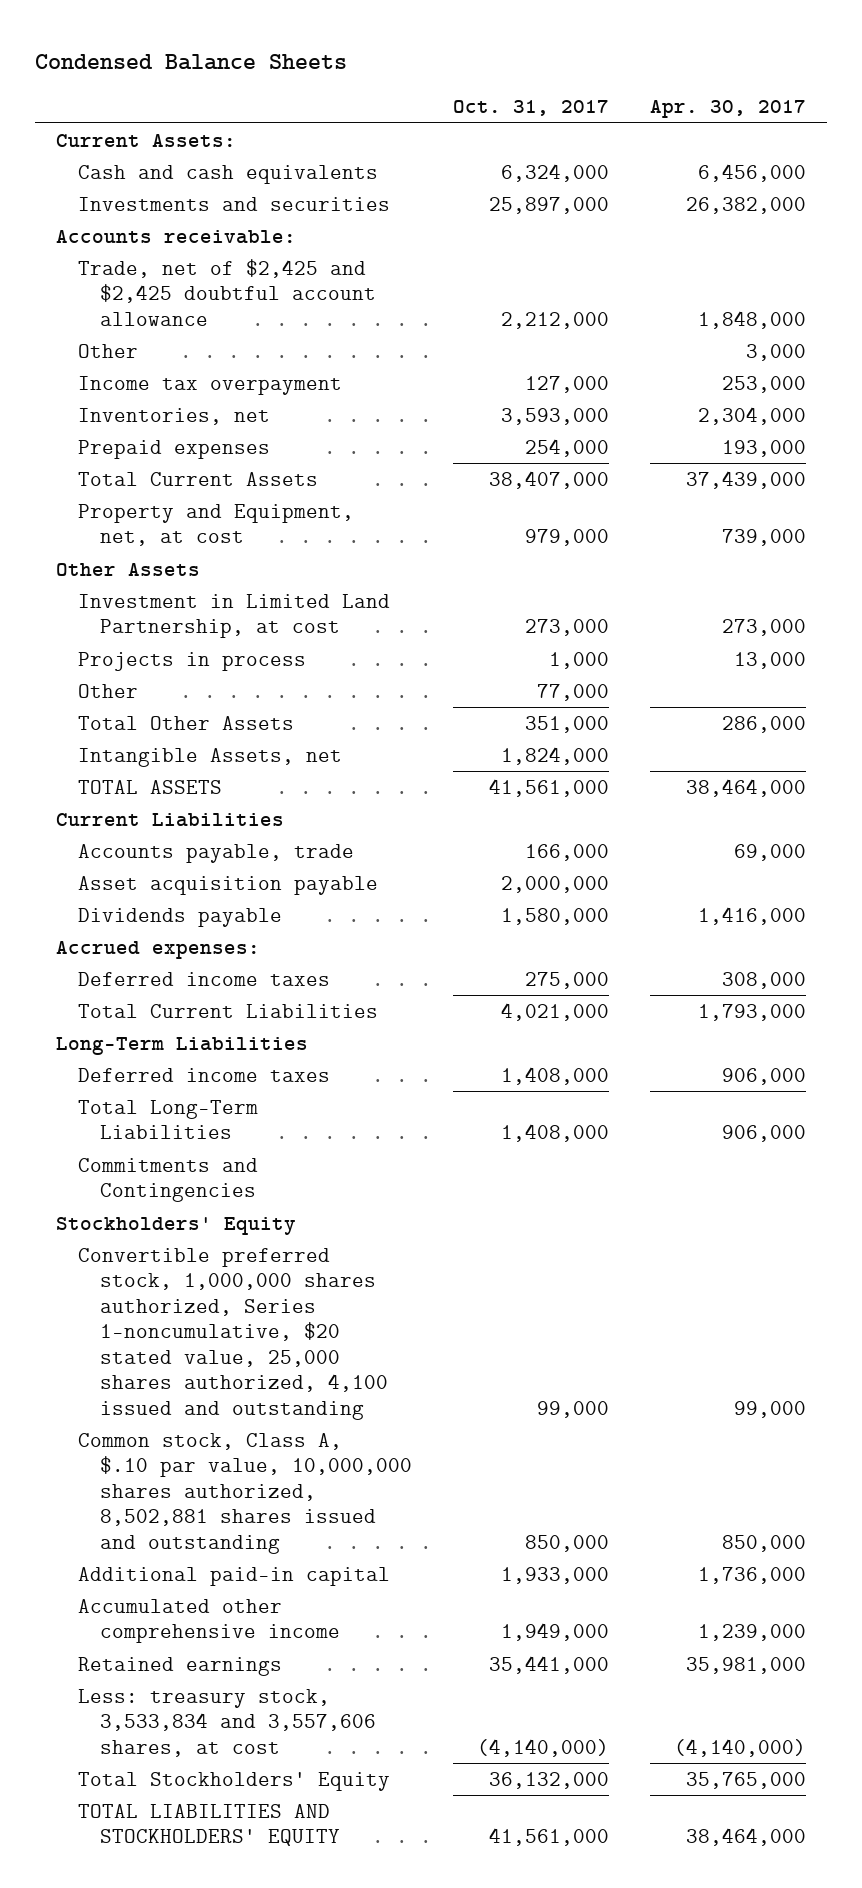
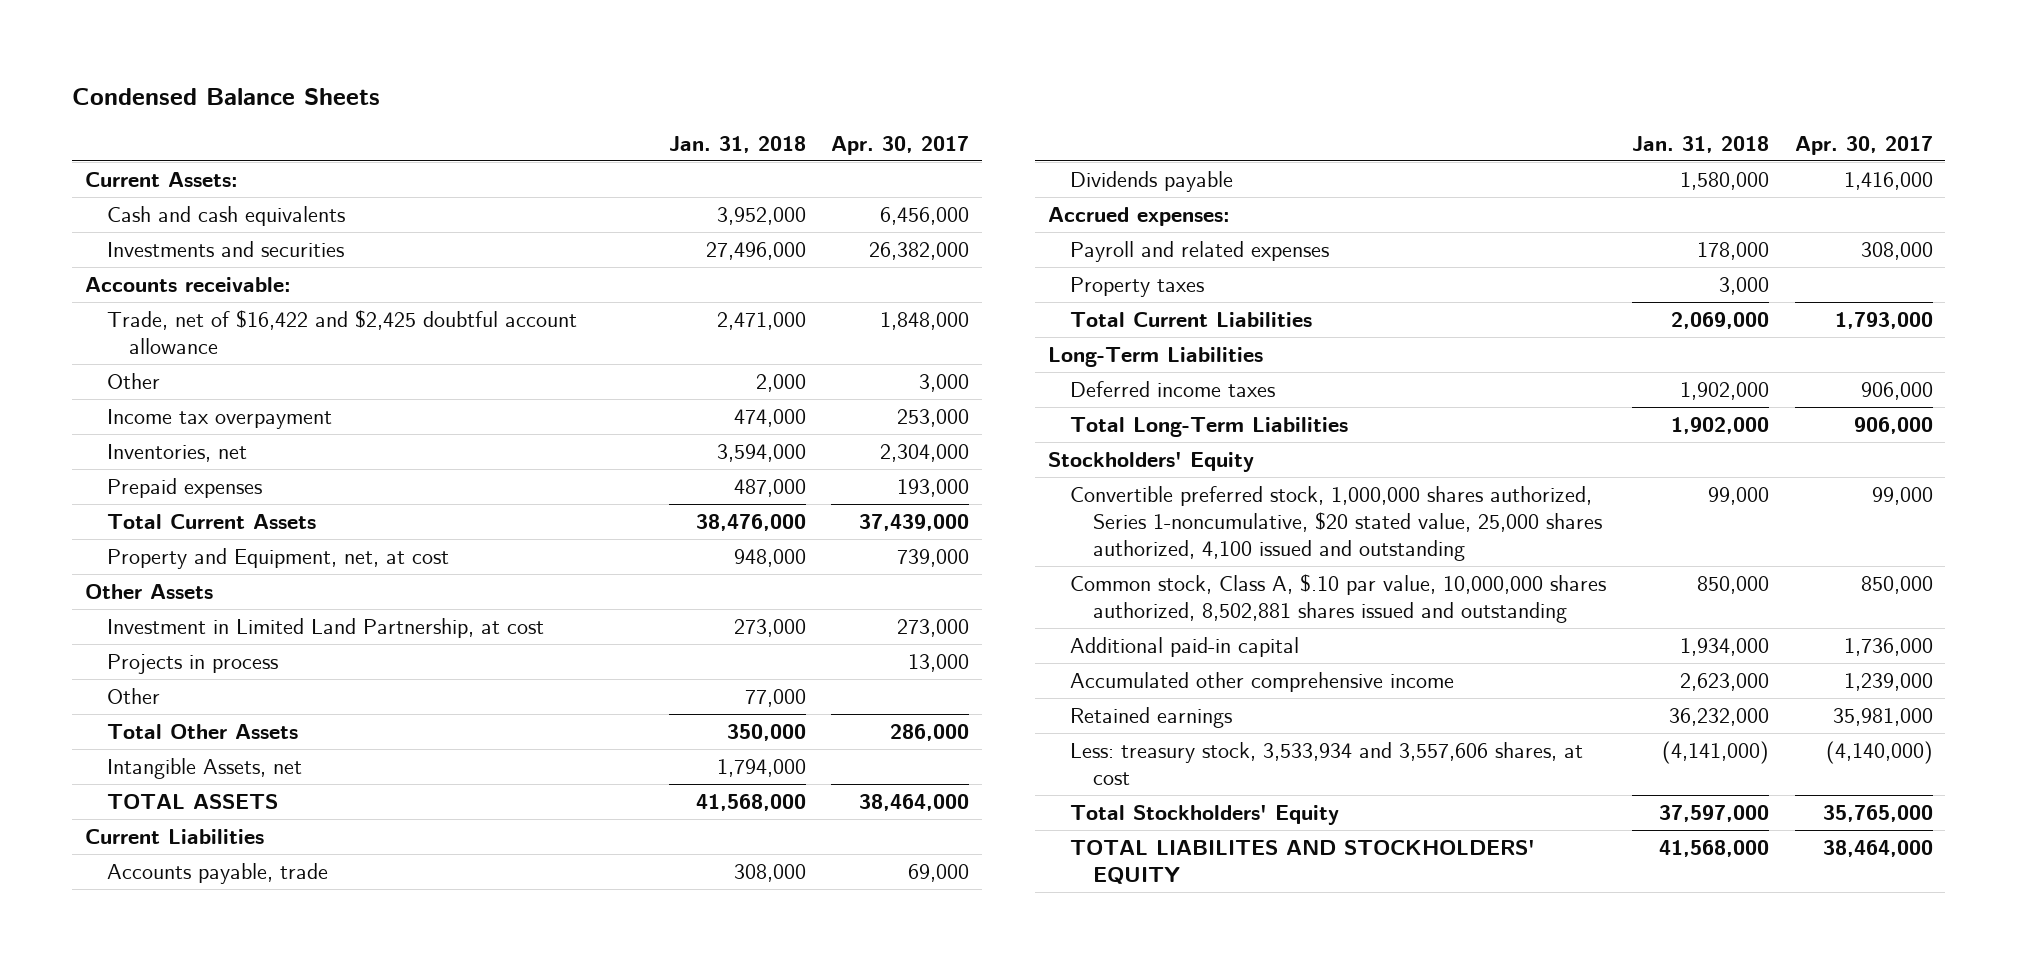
[453,99,610,116] Oct. 31, 2017 -> none
none -> [668,135,806,153] Jan. 31, 2018
[77,258,376,326] Trade, net of $2,425 and $2,425 doubtful account allowance -> [107,309,578,355] Trade, net of $16,422 and $2,425 doubtful account allowance
[77,875,378,895] Asset acquisition payable -> none
[77,971,330,986] Deferred income taxes -> none
none -> [1070,240,1330,262] Payroll and related expenses
none -> [1070,276,1205,297] Property taxes
[77,1157,258,1203] Commitments and Contingencies -> none
[77,1688,376,1757] Less: treasury stock, 3,533,834 and 3,557,606 shares, at cost -> [1070,741,1584,786] Less: treasury stock, 3,533,934 and 3,557,606 shares, at cost
[77,1803,340,1847] TOTAL LIABILITIES AND STOCKHOLDERS' EQUITY -> [1070,839,1536,885] TOTAL LIABILITES AND STOCKHOLDERS' EQUITY

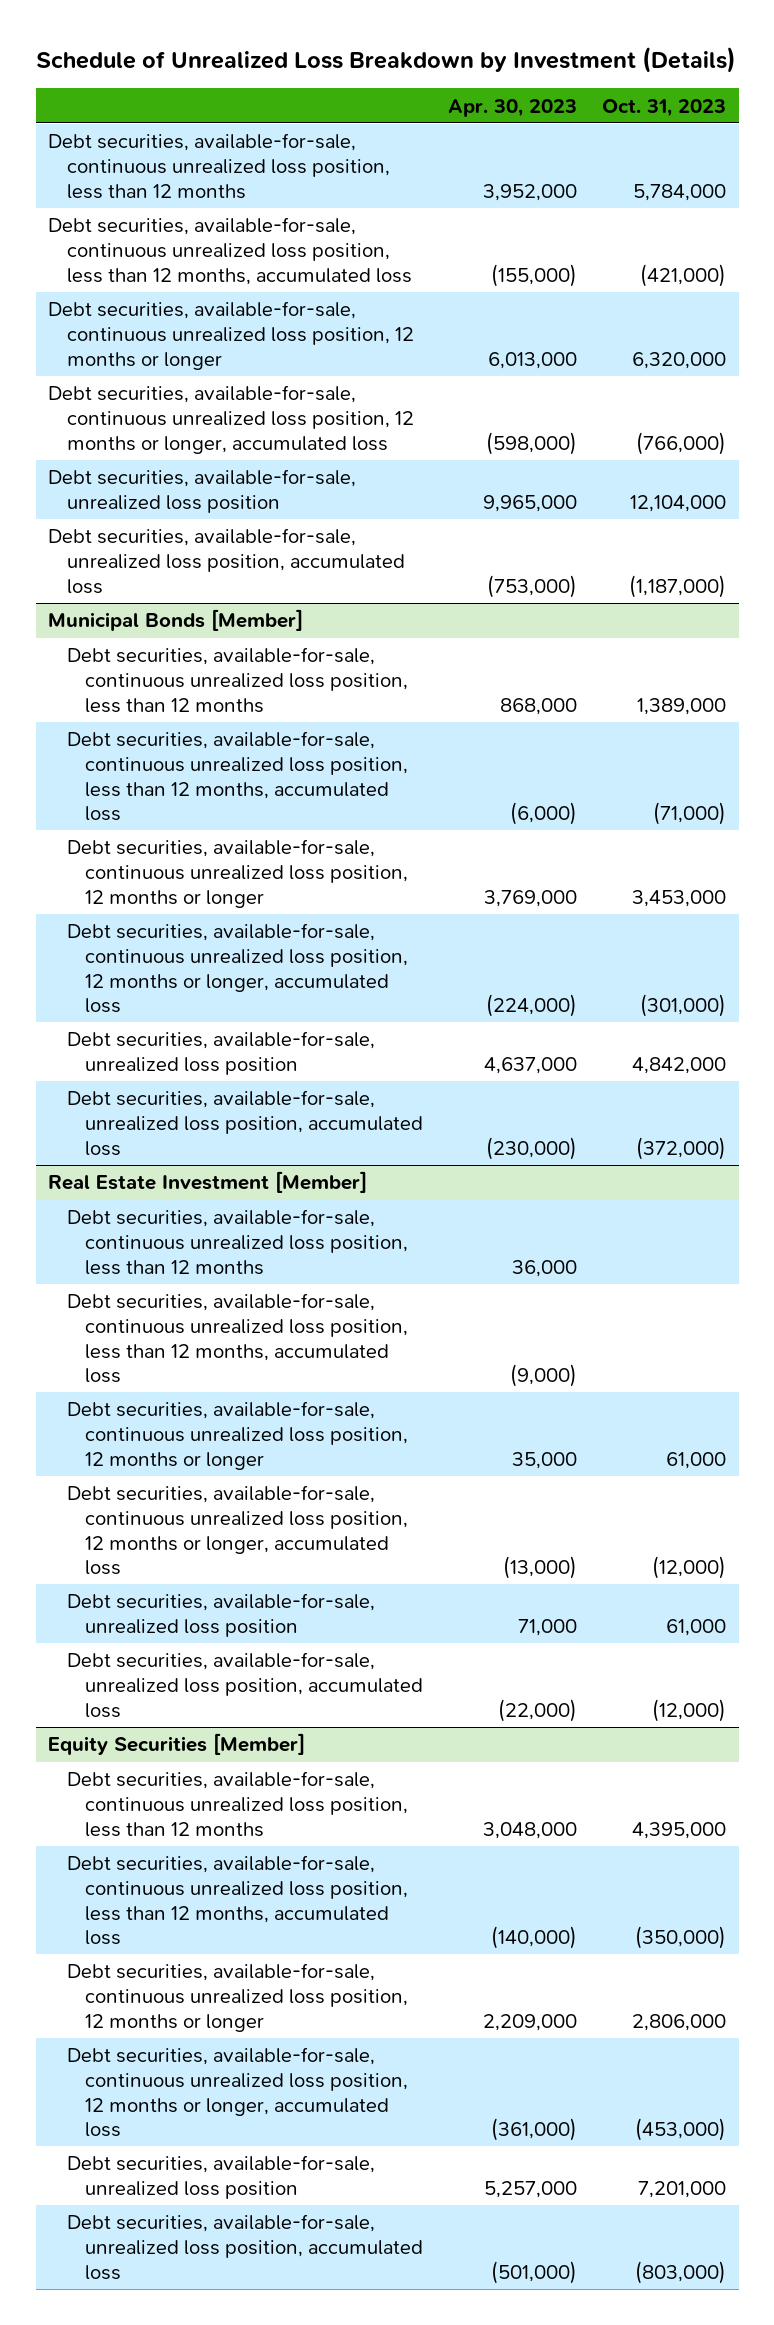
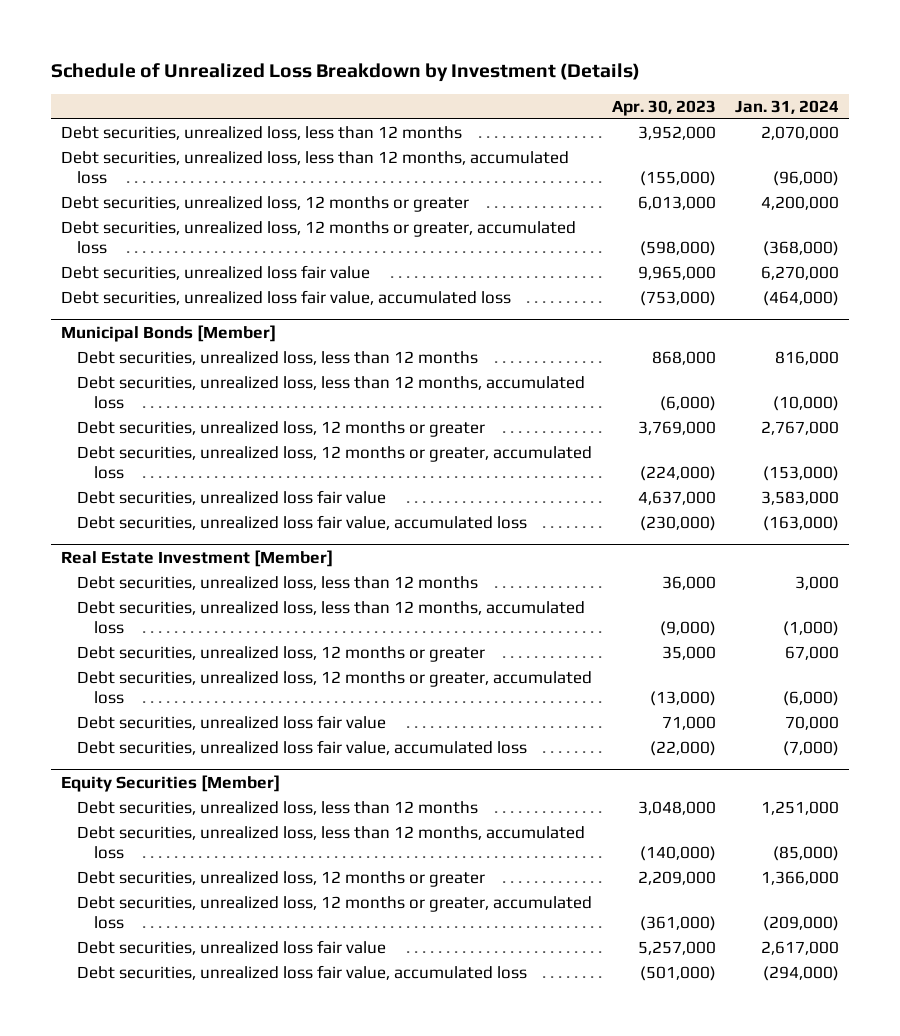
[602,98,727,117] Oct. 31, 2023 -> none
none -> [734,99,839,114] Jan. 31, 2024
[48,133,390,199] Debt securities, available-for-sale, continuous unrealized loss position, less than 12 months -> [60,125,462,140] Debt securities, unrealized loss, less than 12 months
[48,217,412,285] Debt securities, available-for-sale, continuous unrealized loss position, less than 12 months, accumulated loss -> [60,150,569,184] Debt securities, unrealized loss, less than 12 months, accumulated loss
[48,301,414,370] Debt securities, available-for-sale, continuous unrealized loss position, 12 months or longer -> [60,195,469,212] Debt securities, unrealized loss, 12 months or greater
[48,385,414,454] Debt securities, available-for-sale, continuous unrealized loss position, 12 months or longer, accumulated loss -> [60,220,576,254] Debt securities, unrealized loss, 12 months or greater, accumulated loss
[48,469,357,513] Debt securities, available-for-sale, unrealized loss position -> [60,264,370,280] Debt securities, unrealized loss fair value
[48,528,405,594] Debt securities, available-for-sale, unrealized loss position, accumulated loss -> [60,289,511,305] Debt securities, unrealized loss fair value, accumulated loss
[66,647,409,713] Debt securities, available-for-sale, continuous unrealized loss position, less than 12 months -> [77,350,479,365] Debt securities, unrealized loss, less than 12 months
[66,731,409,822] Debt securities, available-for-sale, continuous unrealized loss position, less than 12 months, accumulated loss -> [77,375,586,409] Debt securities, unrealized loss, less than 12 months, accumulated loss
[66,839,409,908] Debt securities, available-for-sale, continuous unrealized loss position, 12 months or longer -> [77,420,486,437] Debt securities, unrealized loss, 12 months or greater
[66,923,409,1014] Debt securities, available-for-sale, continuous unrealized loss position, 12 months or longer, accumulated loss -> [77,445,593,479] Debt securities, unrealized loss, 12 months or greater, accumulated loss
[66,1031,375,1075] Debt securities, available-for-sale, unrealized loss position -> [77,489,387,505] Debt securities, unrealized loss fair value
[66,1090,424,1156] Debt securities, available-for-sale, unrealized loss position, accumulated loss -> [77,514,528,530] Debt securities, unrealized loss fair value, accumulated loss
[66,1209,409,1275] Debt securities, available-for-sale, continuous unrealized loss position, less than 12 months -> [77,575,479,590] Debt securities, unrealized loss, less than 12 months
[66,1293,409,1384] Debt securities, available-for-sale, continuous unrealized loss position, less than 12 months, accumulated loss -> [77,600,586,634] Debt securities, unrealized loss, less than 12 months, accumulated loss
[66,1401,409,1470] Debt securities, available-for-sale, continuous unrealized loss position, 12 months or longer -> [77,645,486,662] Debt securities, unrealized loss, 12 months or greater
[66,1485,409,1576] Debt securities, available-for-sale, continuous unrealized loss position, 12 months or longer, accumulated loss -> [77,670,593,704] Debt securities, unrealized loss, 12 months or greater, accumulated loss
[66,1593,375,1637] Debt securities, available-for-sale, unrealized loss position -> [77,714,387,730] Debt securities, unrealized loss fair value
[66,1652,424,1718] Debt securities, available-for-sale, unrealized loss position, accumulated loss -> [77,739,528,755] Debt securities, unrealized loss fair value, accumulated loss
[66,1771,409,1837] Debt securities, available-for-sale, continuous unrealized loss position, less than 12 months -> [77,800,479,815] Debt securities, unrealized loss, less than 12 months
[66,1855,409,1946] Debt securities, available-for-sale, continuous unrealized loss position, less than 12 months, accumulated loss -> [77,825,586,859] Debt securities, unrealized loss, less than 12 months, accumulated loss
[66,1963,409,2032] Debt securities, available-for-sale, continuous unrealized loss position, 12 months or longer -> [77,870,486,887] Debt securities, unrealized loss, 12 months or greater
[66,2047,409,2138] Debt securities, available-for-sale, continuous unrealized loss position, 12 months or longer, accumulated loss -> [77,895,593,929] Debt securities, unrealized loss, 12 months or greater, accumulated loss
[66,2155,375,2199] Debt securities, available-for-sale, unrealized loss position -> [77,939,387,955] Debt securities, unrealized loss fair value
[66,2214,424,2280] Debt securities, available-for-sale, unrealized loss position, accumulated loss -> [77,964,528,980] Debt securities, unrealized loss fair value, accumulated loss

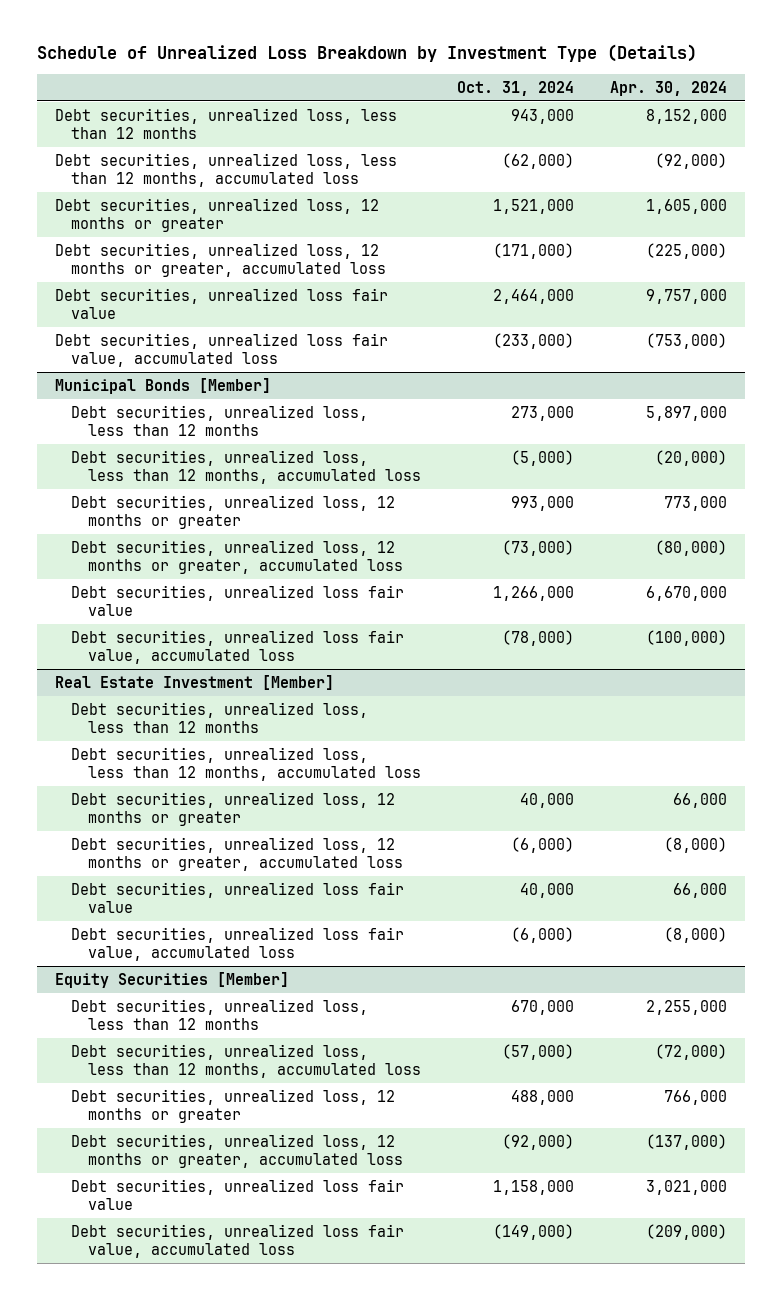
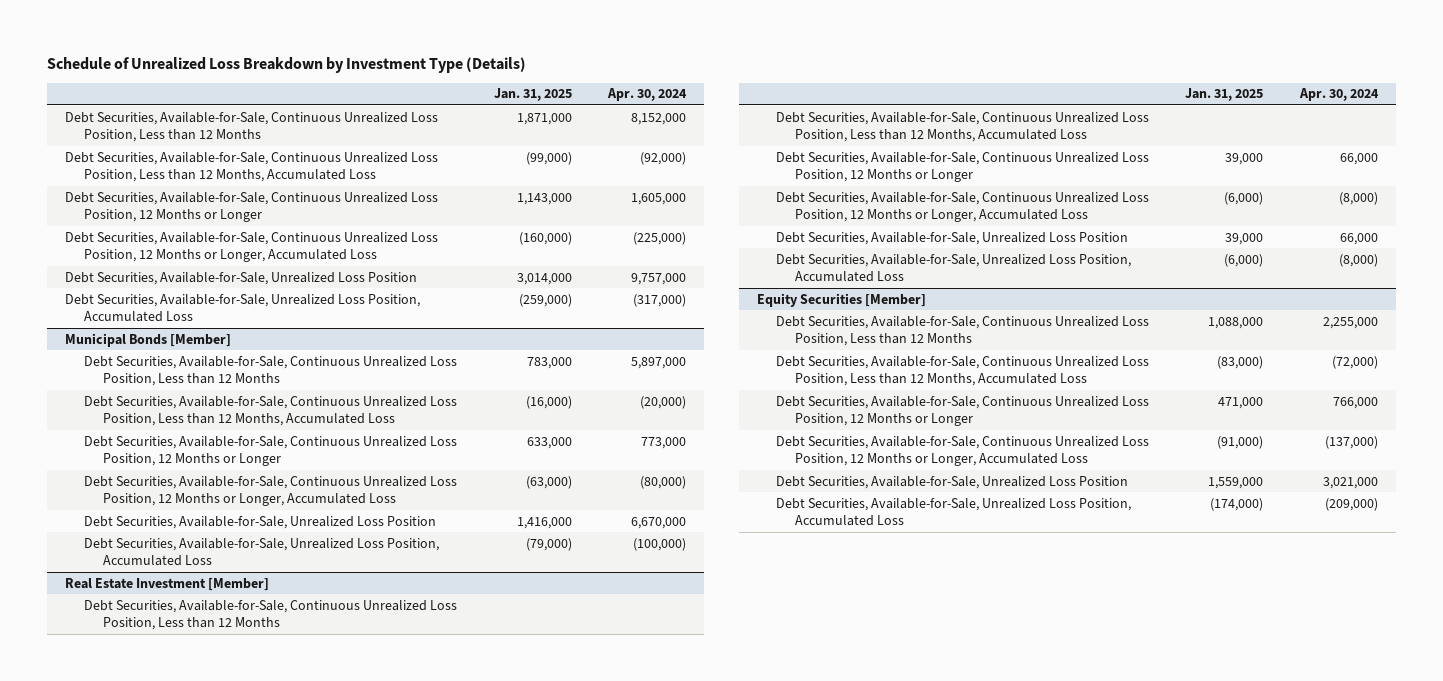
[456,80,574,96] Oct. 31, 2024 -> none
none -> [493,88,572,102] Jan. 31, 2025
[54,107,397,139] Debt securities, unrealized loss, less than 12 months -> [65,111,439,143] Debt Securities, Available-for-Sale, Continuous Unrealized Loss Position, Less than 12 Months
[54,152,397,187] Debt securities, unrealized loss, less than 12 months, accumulated loss -> [65,151,439,183] Debt Securities, Available-for-Sale, Continuous Unrealized Loss Position, Less than 12 Months, Accumulated Loss
[54,197,379,232] Debt securities, unrealized loss, 12 months or greater -> [65,191,439,223] Debt Securities, Available-for-Sale, Continuous Unrealized Loss Position, 12 Months or Longer
[54,242,387,277] Debt securities, unrealized loss, 12 months or greater, accumulated loss -> [65,231,439,263] Debt Securities, Available-for-Sale, Continuous Unrealized Loss Position, 12 Months or Longer, Accumulated Loss
[54,287,388,319] Debt securities, unrealized loss fair value -> [65,271,418,285] Debt Securities, Available-for-Sale, Unrealized Loss Position
[54,332,388,367] Debt securities, unrealized loss fair value, accumulated loss -> [65,293,421,323] Debt Securities, Available-for-Sale, Unrealized Loss Position, Accumulated Loss
[645,332,727,349] (753,000) -> [632,293,686,307] (317,000)
[71,404,369,436] Debt securities, unrealized loss, less than 12 months -> [84,355,458,387] Debt Securities, Available-for-Sale, Continuous Unrealized Loss Position, Less than 12 Months
[71,449,421,484] Debt securities, unrealized loss, less than 12 months, accumulated loss -> [84,395,458,427] Debt Securities, Available-for-Sale, Continuous Unrealized Loss Position, Less than 12 Months, Accumulated Loss
[71,494,396,529] Debt securities, unrealized loss, 12 months or greater -> [84,435,458,467] Debt Securities, Available-for-Sale, Continuous Unrealized Loss Position, 12 Months or Longer
[71,539,403,574] Debt securities, unrealized loss, 12 months or greater, accumulated loss -> [84,475,458,507] Debt Securities, Available-for-Sale, Continuous Unrealized Loss Position, 12 Months or Longer, Accumulated Loss
[71,584,405,616] Debt securities, unrealized loss fair value -> [84,515,437,529] Debt Securities, Available-for-Sale, Unrealized Loss Position
[71,629,405,664] Debt securities, unrealized loss fair value, accumulated loss -> [84,537,440,567] Debt Securities, Available-for-Sale, Unrealized Loss Position, Accumulated Loss
[71,701,369,733] Debt securities, unrealized loss, less than 12 months -> [84,599,458,631] Debt Securities, Available-for-Sale, Continuous Unrealized Loss Position, Less than 12 Months
[71,746,421,781] Debt securities, unrealized loss, less than 12 months, accumulated loss -> [776,111,1150,143] Debt Securities, Available-for-Sale, Continuous Unrealized Loss Position, Less than 12 Months, Accumulated Loss
[71,791,396,826] Debt securities, unrealized loss, 12 months or greater -> [776,151,1150,183] Debt Securities, Available-for-Sale, Continuous Unrealized Loss Position, 12 Months or Longer
[71,836,403,871] Debt securities, unrealized loss, 12 months or greater, accumulated loss -> [776,191,1150,223] Debt Securities, Available-for-Sale, Continuous Unrealized Loss Position, 12 Months or Longer, Accumulated Loss
[71,881,405,913] Debt securities, unrealized loss fair value -> [776,231,1129,245] Debt Securities, Available-for-Sale, Unrealized Loss Position
[71,926,405,961] Debt securities, unrealized loss fair value, accumulated loss -> [776,253,1132,283] Debt Securities, Available-for-Sale, Unrealized Loss Position, Accumulated Loss
[71,998,369,1030] Debt securities, unrealized loss, less than 12 months -> [776,315,1150,347] Debt Securities, Available-for-Sale, Continuous Unrealized Loss Position, Less than 12 Months
[71,1043,421,1078] Debt securities, unrealized loss, less than 12 months, accumulated loss -> [776,355,1150,387] Debt Securities, Available-for-Sale, Continuous Unrealized Loss Position, Less than 12 Months, Accumulated Loss
[71,1088,396,1123] Debt securities, unrealized loss, 12 months or greater -> [776,395,1150,427] Debt Securities, Available-for-Sale, Continuous Unrealized Loss Position, 12 Months or Longer
[71,1133,403,1168] Debt securities, unrealized loss, 12 months or greater, accumulated loss -> [776,435,1150,467] Debt Securities, Available-for-Sale, Continuous Unrealized Loss Position, 12 Months or Longer, Accumulated Loss
[71,1178,405,1210] Debt securities, unrealized loss fair value -> [776,475,1129,489] Debt Securities, Available-for-Sale, Unrealized Loss Position
[71,1223,405,1258] Debt securities, unrealized loss fair value, accumulated loss -> [776,497,1132,527] Debt Securities, Available-for-Sale, Unrealized Loss Position, Accumulated Loss

